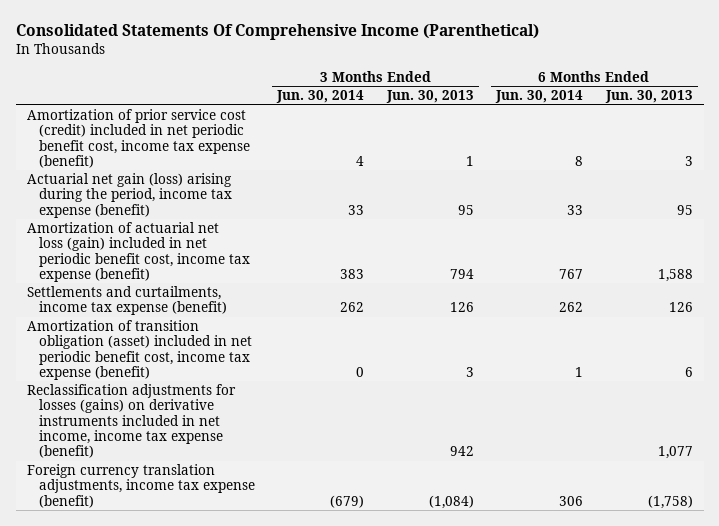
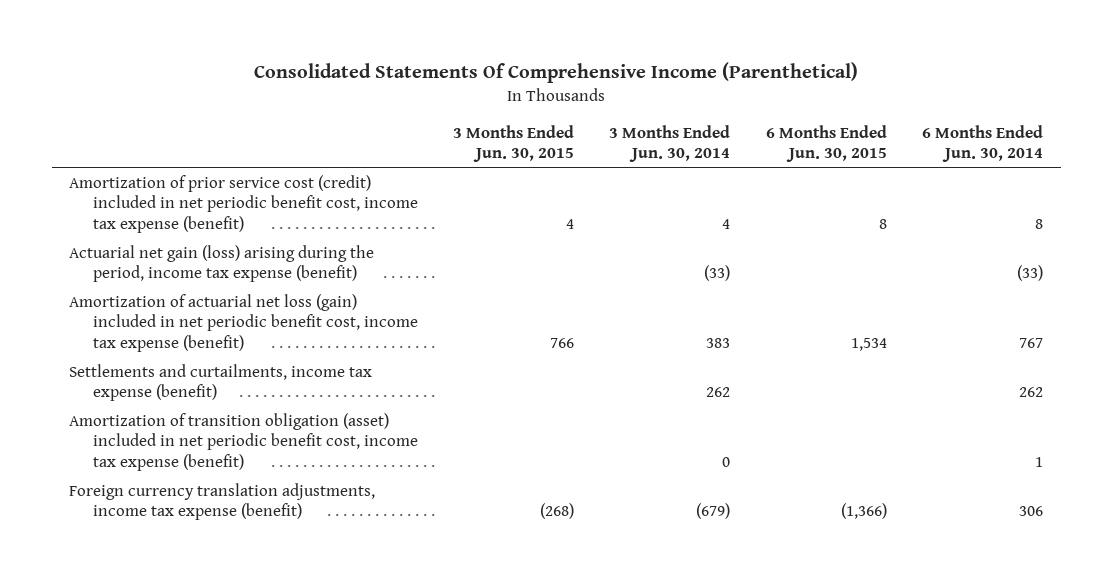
[385,90,474,104] Jun. 30, 2013 -> none
[604,90,693,104] Jun. 30, 2013 -> none
none -> [452,124,574,163] 3 Months Ended Jun. 30, 2015
none -> [765,124,887,163] 6 Months Ended Jun. 30, 2015
[348,204,365,215] 33 -> [704,265,731,282] (33)
[567,204,584,215] 33 -> [1016,265,1043,282] (33)
[26,384,236,459] Reclassification adjustments for losses (gains) on derivative instruments included in net income, income tax expense (benefit) -> none

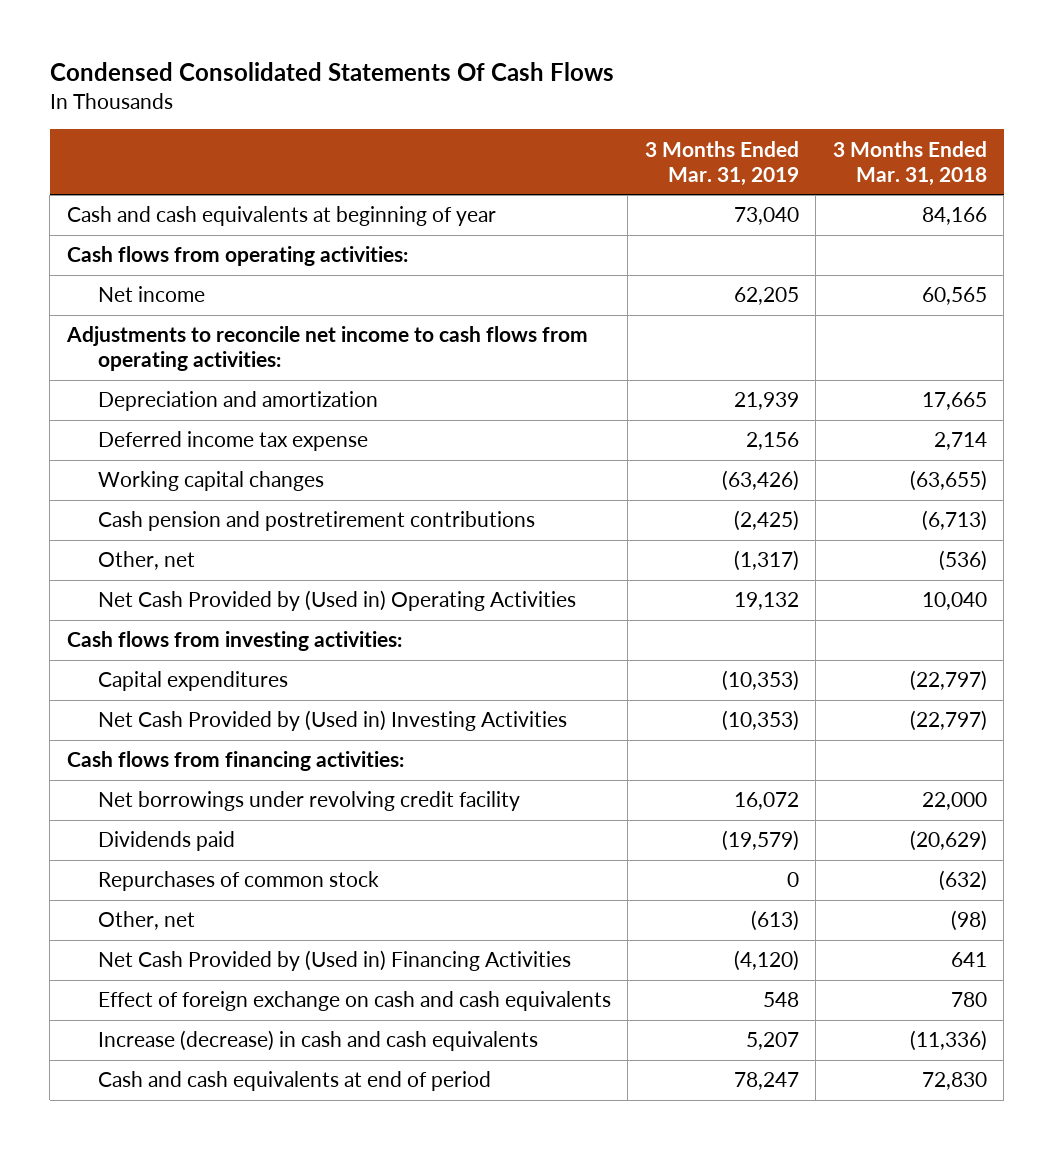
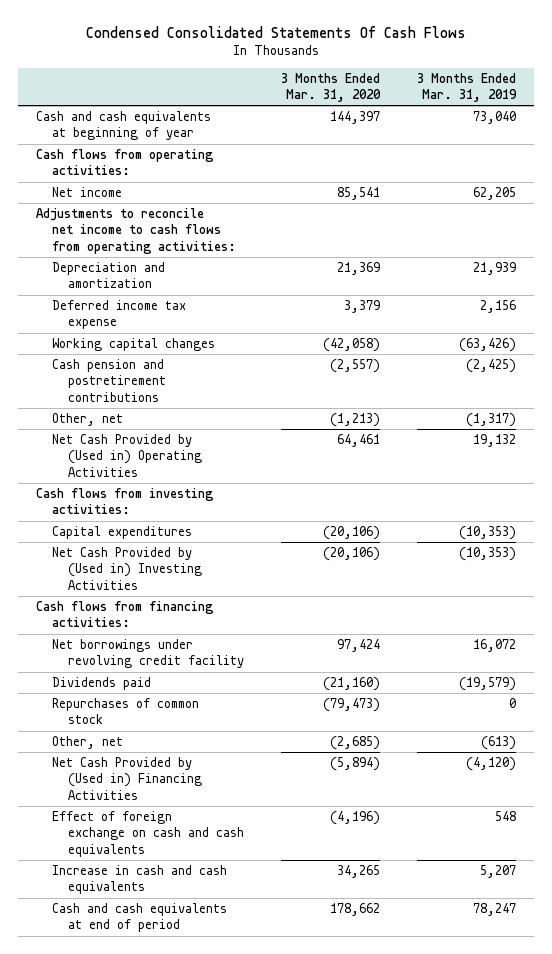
[832,140,987,186] 3 Months Ended Mar. 31, 2018 -> none
none -> [280,72,381,102] 3 Months Ended Mar. 31, 2020
[97,1030,538,1052] Increase (decrease) in cash and cash equivalents -> [52,865,228,895] Increase in cash and cash equivalents

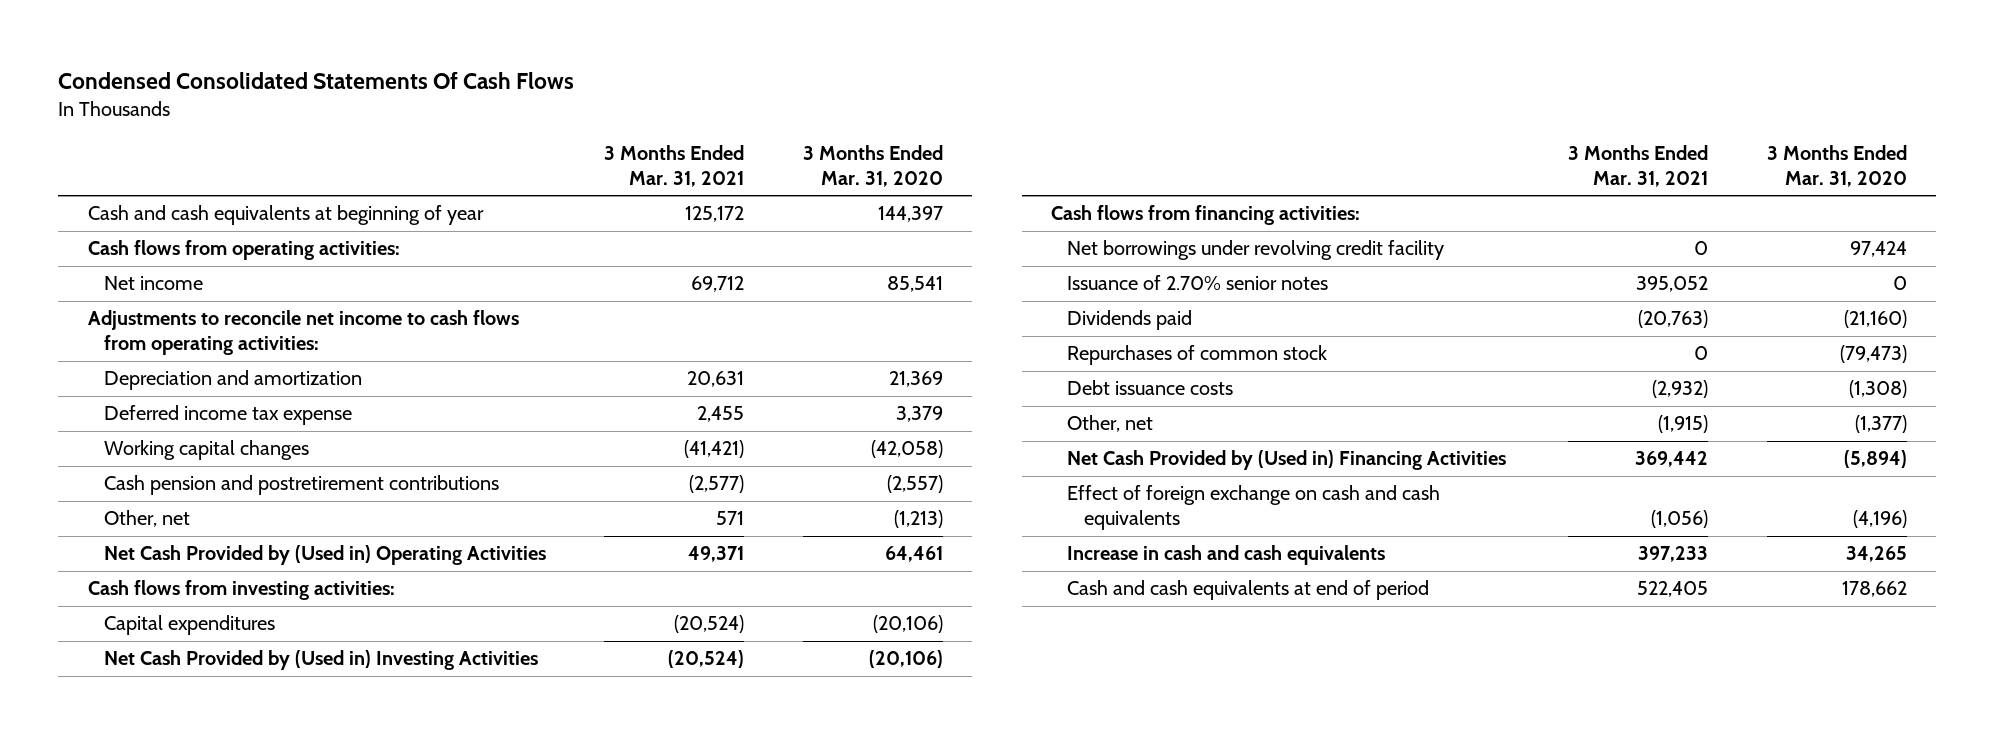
[416,72,517,102] 3 Months Ended Mar. 31, 2019 -> none
none -> [604,145,745,187] 3 Months Ended Mar. 31, 2021
none -> [1067,275,1329,291] Issuance of 2.70% senior notes
none -> [1067,380,1234,396] Debt issuance costs
[329,736,380,751] (2,685) -> [1854,415,1907,434] (1,377)

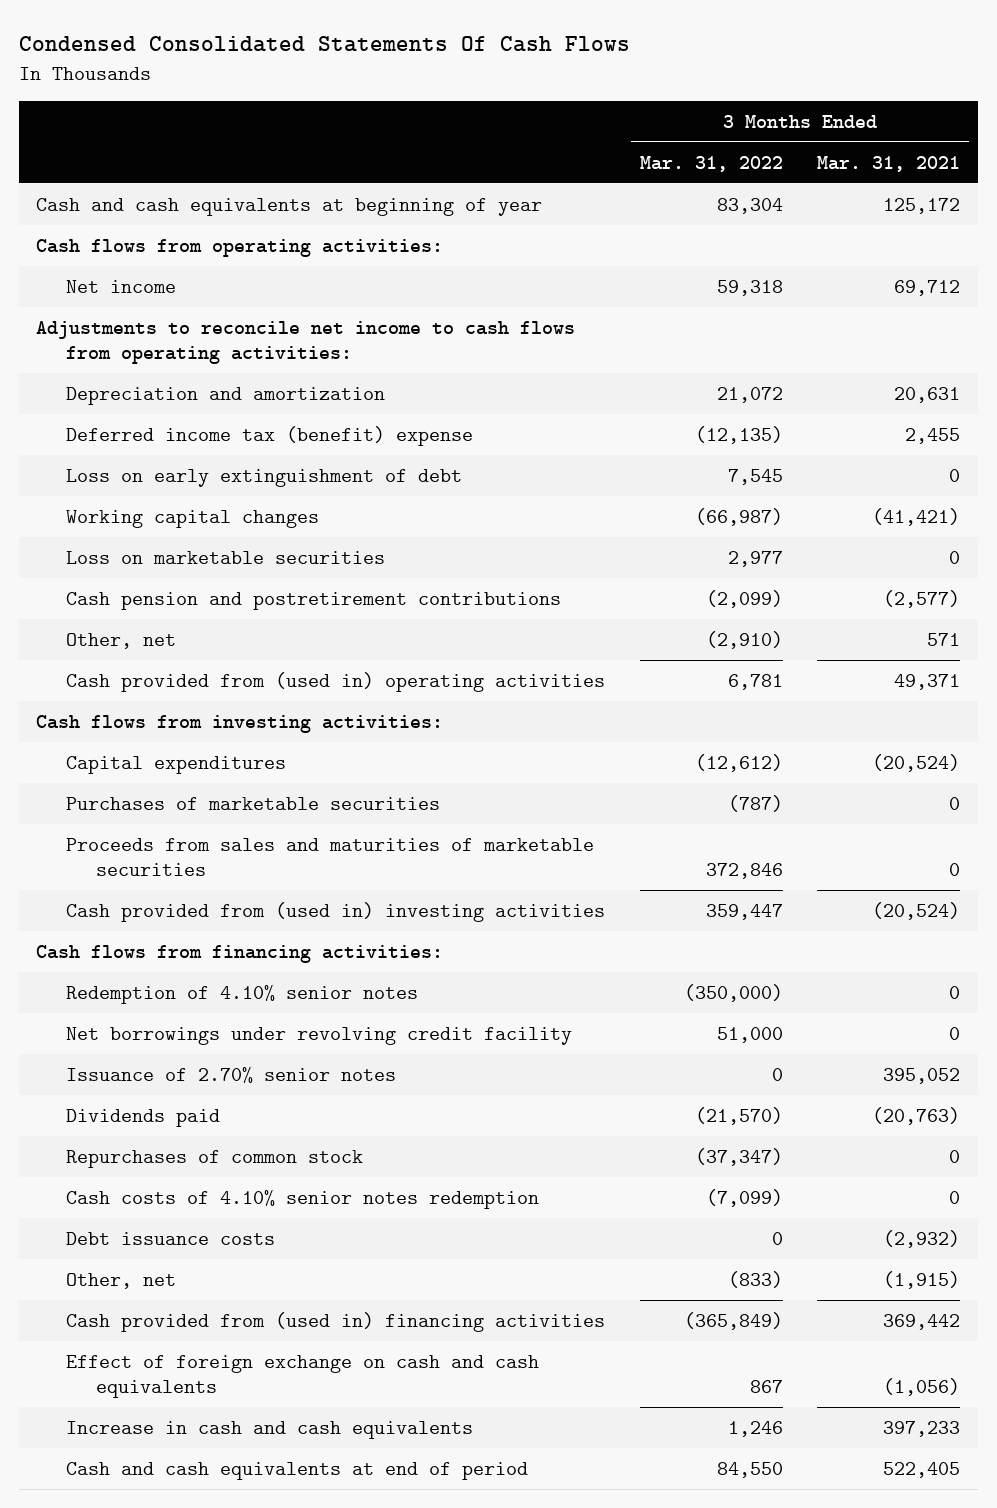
[802,145,943,187] 3 Months Ended Mar. 31, 2020 -> none
none -> [639,155,783,172] Mar. 31, 2022
[103,405,352,426] Deferred income tax expense -> [66,425,474,446] Deferred income tax (benefit) expense
none -> [66,468,463,487] Loss on early extinguishment of debt
none -> [66,550,386,564] Loss on marketable securities
[103,545,546,566] Net Cash Provided by (Used in) Operating Activities -> [66,671,606,692] Cash provided from (used in) operating activities
none -> [66,796,441,810] Purchases of marketable securities
none -> [66,837,595,877] Proceeds from sales and maturities of marketable securities
[103,650,538,671] Net Cash Provided by (Used in) Investing Activities -> [66,901,606,922] Cash provided from (used in) investing activities
none -> [66,983,419,1004] Redemption of 4.10% senior notes
none -> [66,1188,540,1209] Cash costs of 4.10% senior notes redemption
[1067,450,1507,471] Net Cash Provided by (Used in) Financing Activities -> [66,1311,606,1332] Cash provided from (used in) financing activities

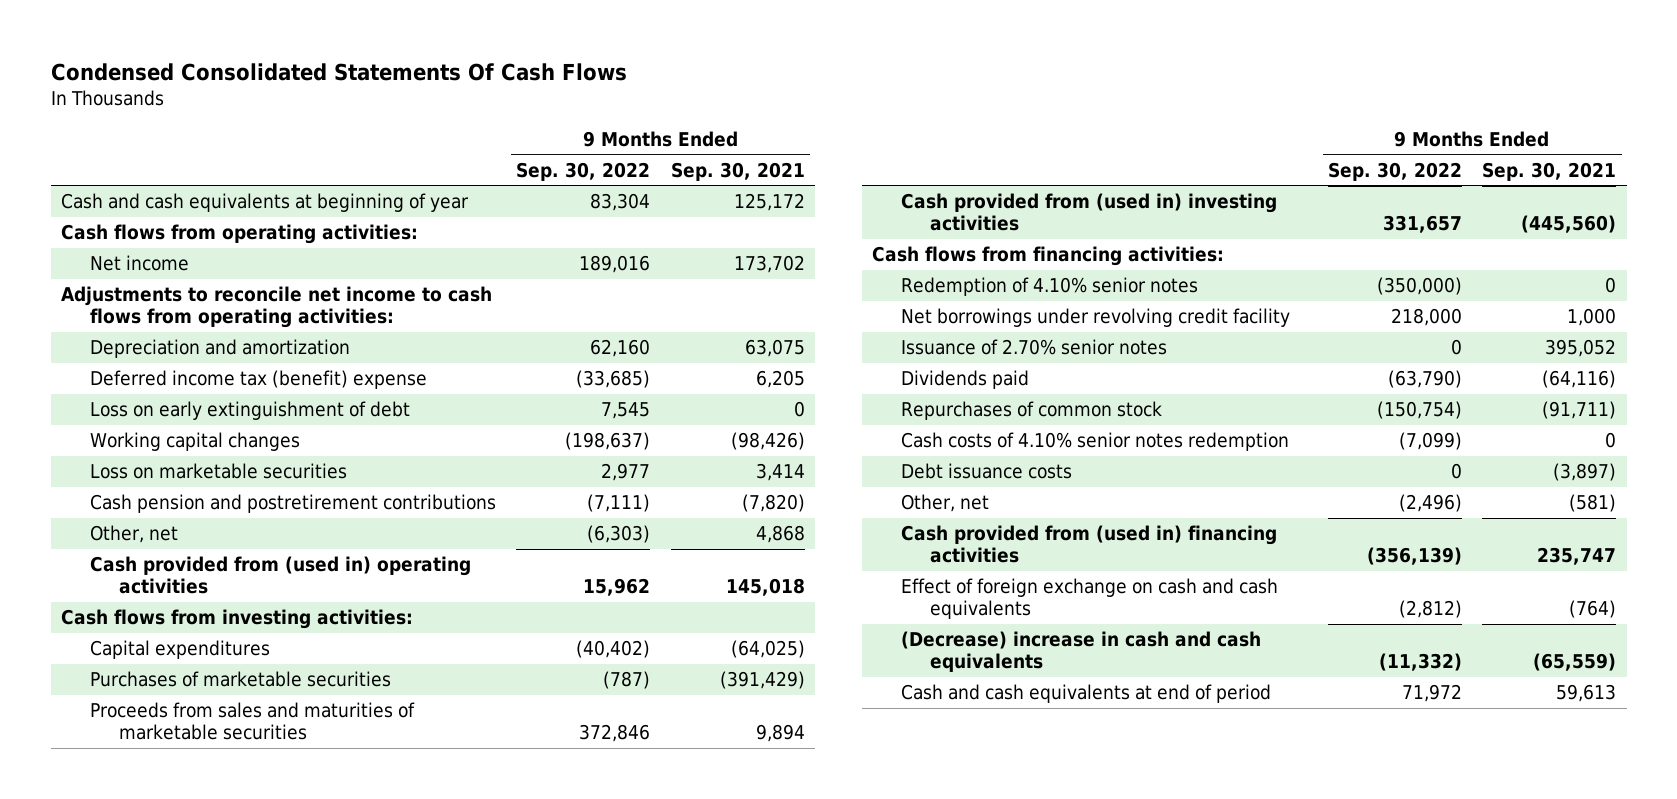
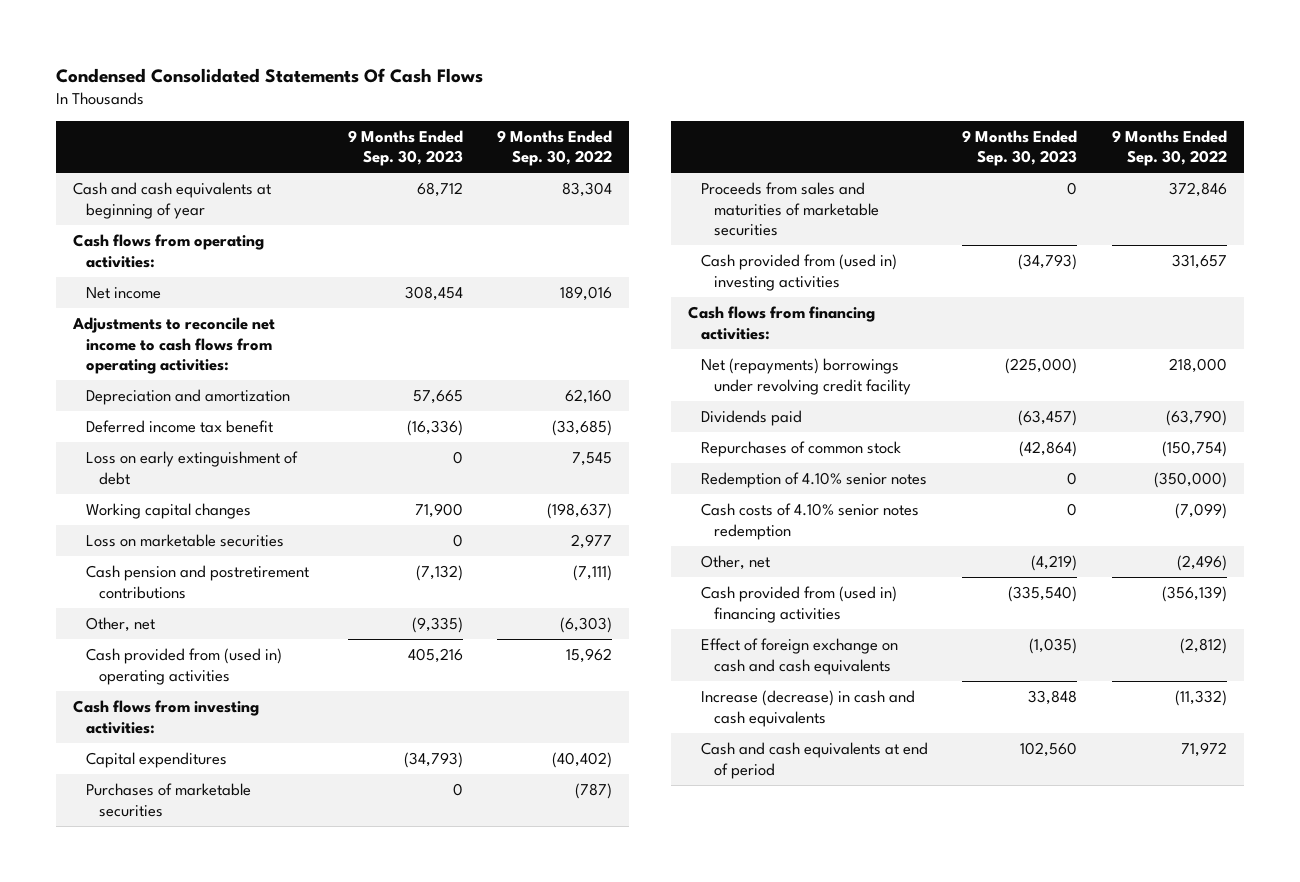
[670,161,805,181] Sep. 30, 2021 -> none
none -> [347,129,463,167] 9 Months Ended Sep. 30, 2023
[89,370,427,390] Deferred income tax (benefit) expense -> [86,419,274,433] Deferred income tax benefit
[901,339,1168,356] Issuance of 2.70% senior notes -> none
[901,308,1291,328] Net borrowings under revolving credit facility -> [701,357,912,395] Net (repayments) borrowings under revolving credit facility
[901,277,1199,297] Redemption of 4.10% senior notes -> [701,471,928,488] Redemption of 4.10% senior notes
[901,463,1073,480] Debt issuance costs -> none
[901,631,1262,673] (Decrease) increase in cash and cash equivalents -> [701,689,916,727] Increase (decrease) in cash and cash equivalents

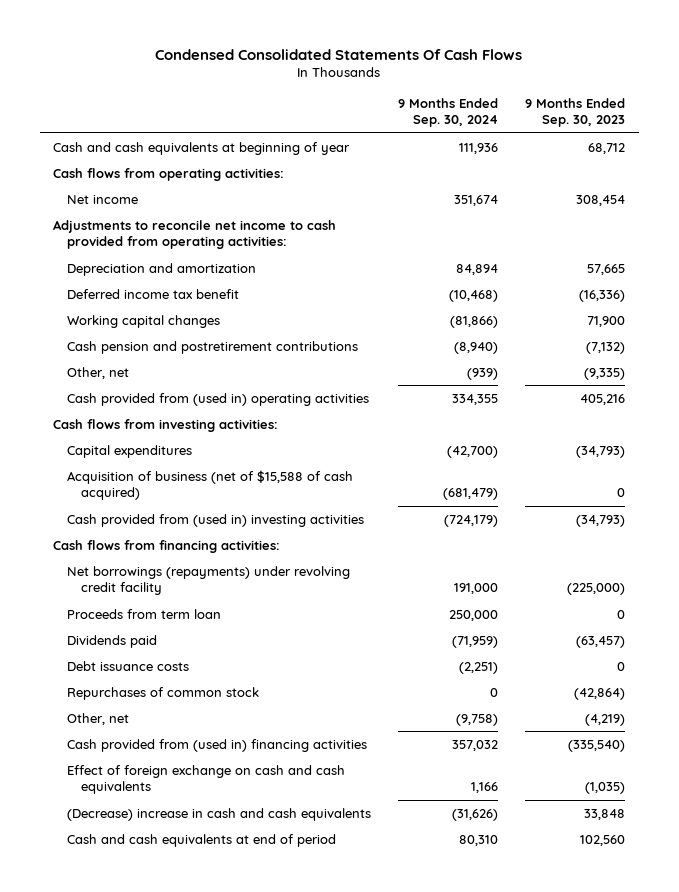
[496,129,612,167] 9 Months Ended Sep. 30, 2022 -> none
none -> [398,98,499,128] 9 Months Ended Sep. 30, 2024
[72,316,276,375] Adjustments to reconcile net income to cash flows from operating activities: -> [53,219,337,250] Adjustments to reconcile net income to cash provided from operating activities:
[86,450,299,485] Loss on early extinguishment of debt -> none
[86,533,285,547] Loss on marketable securities -> none
[86,782,252,817] Purchases of marketable securities -> none
[701,181,880,237] Proceeds from sales and maturities of marketable securities -> none
none -> [67,469,354,501] Acquisition of business (net of $15,588 of cash acquired)
[701,357,912,395] Net (repayments) borrowings under revolving credit facility -> [67,565,351,596] Net borrowings (repayments) under revolving credit facility
none -> [67,608,222,619] Proceeds from term loan
none -> [67,660,190,671] Debt issuance costs
[701,471,928,488] Redemption of 4.10% senior notes -> none
[701,502,920,540] Cash costs of 4.10% senior notes redemption -> none
[701,689,916,727] Increase (decrease) in cash and cash equivalents -> [67,807,372,821] (Decrease) increase in cash and cash equivalents

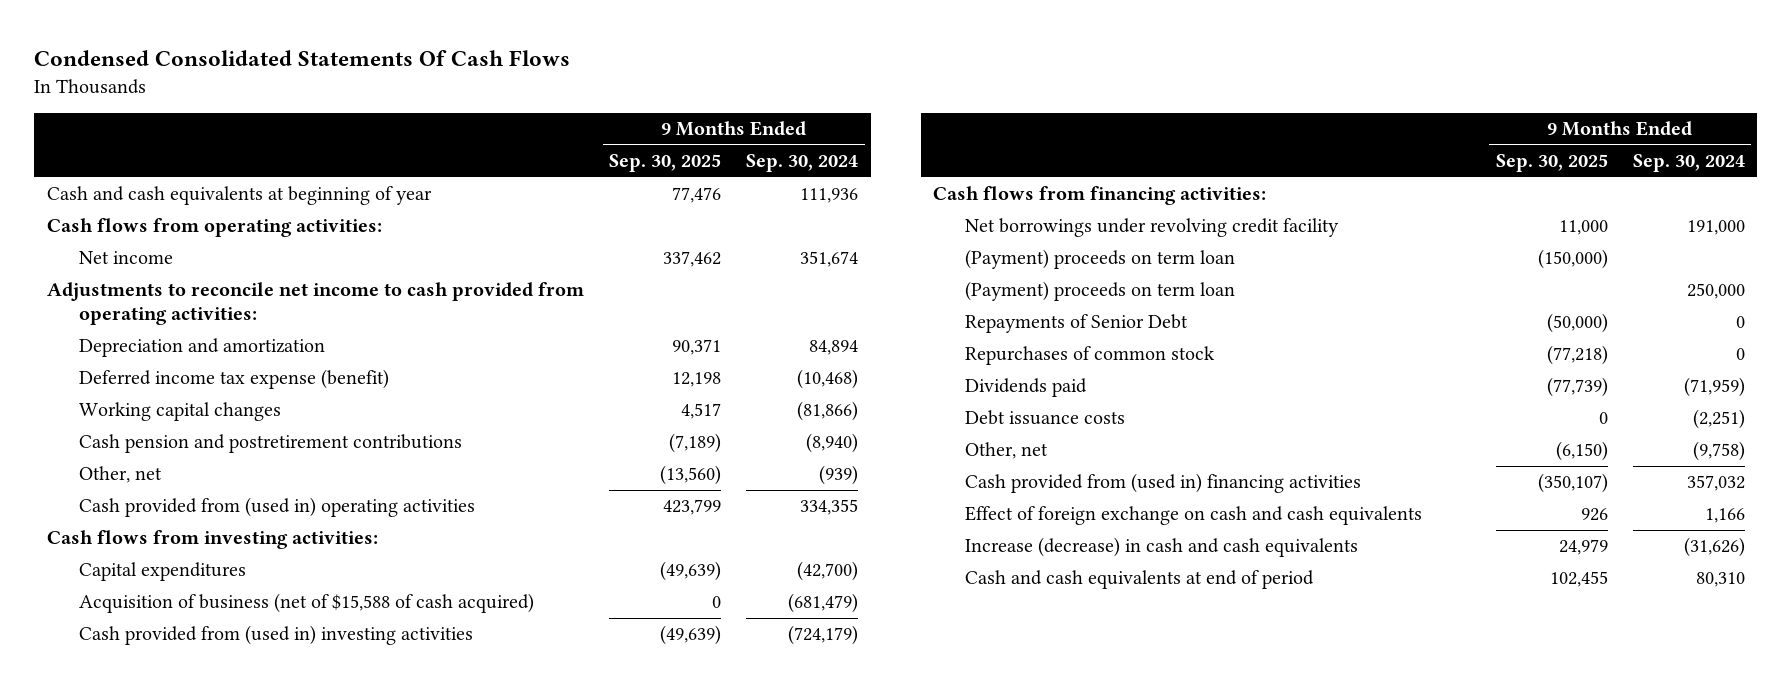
[525,98,626,128] 9 Months Ended Sep. 30, 2023 -> none
none -> [609,154,722,173] Sep. 30, 2025
[67,288,240,299] Deferred income tax benefit -> [78,369,389,390] Deferred income tax expense (benefit)
[67,565,351,596] Net borrowings (repayments) under revolving credit facility -> [965,218,1340,238] Net borrowings under revolving credit facility
none -> [965,249,1236,270] (Payment) proceeds on term loan
[67,608,222,619] Proceeds from term loan -> [965,281,1236,302] (Payment) proceeds on term loan
none -> [965,314,1189,334] Repayments of Senior Debt
[67,686,260,700] Repurchases of common stock -> [965,346,1216,366] Repurchases of common stock
[67,807,372,821] (Decrease) increase in cash and cash equivalents -> [965,537,1359,558] Increase (decrease) in cash and cash equivalents

